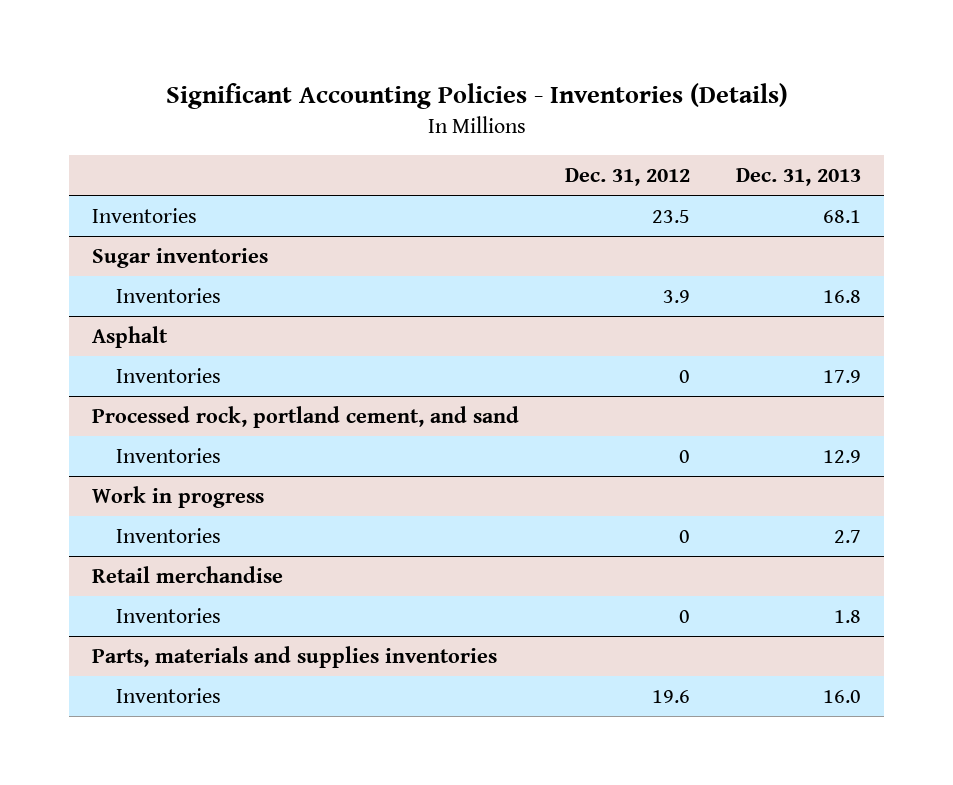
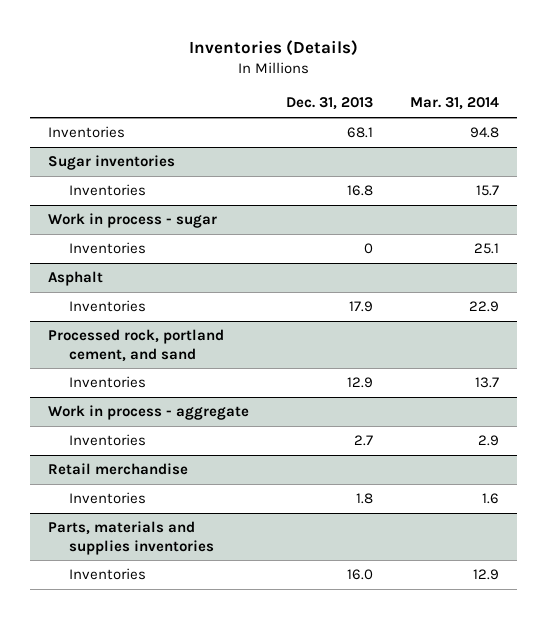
[165,83,788,110] Significant Accounting Policies - Inventories (Details) -> [188,39,358,56] Inventories (Details)
[565,167,691,186] Dec. 31, 2012 -> none
none -> [409,97,499,111] Mar. 31, 2014
none -> [48,213,218,229] Work in process - sugar
none -> [69,242,147,255] Inventories
[92,485,265,508] Work in progress -> none
none -> [48,405,250,421] Work in process - aggregate

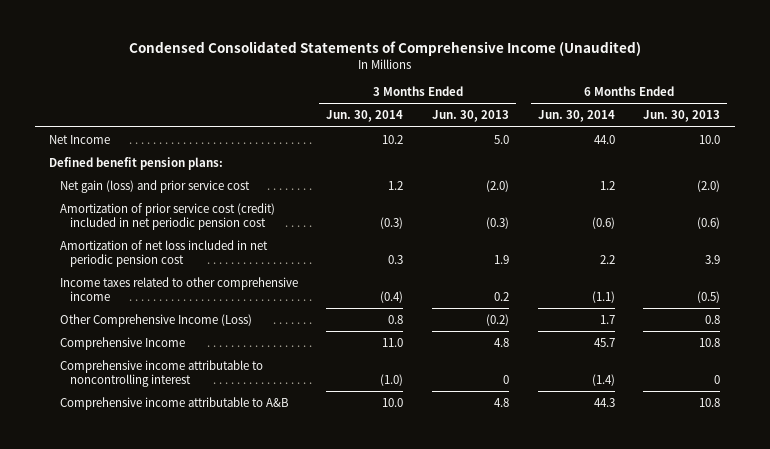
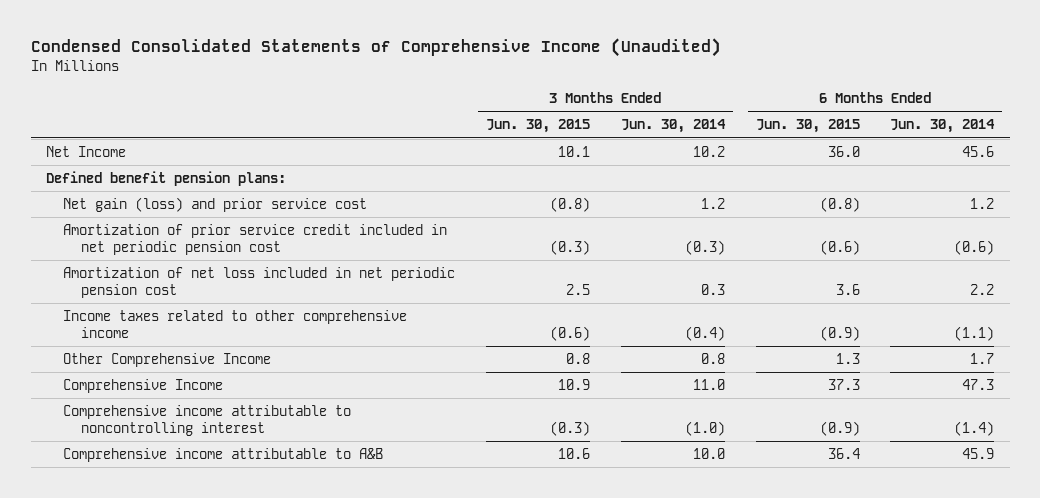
[432,110,510,123] Jun. 30, 2013 -> none
[643,110,721,123] Jun. 30, 2013 -> none
none -> [486,119,591,134] Jun. 30, 2015
none -> [755,119,860,134] Jun. 30, 2015
[593,134,615,144] 44.0 -> [962,145,995,157] 45.6
[59,202,275,231] Amortization of prior service cost (credit) included in net periodic pension cost -> [63,223,448,255] Amortization of prior service credit included in net periodic pension cost
[59,313,252,327] Other Comprehensive Income (Loss) -> [63,352,272,367] Other Comprehensive Income
[593,337,615,347] 45.7 -> [962,378,995,390] 47.3
[593,397,615,407] 44.3 -> [962,447,995,459] 45.9

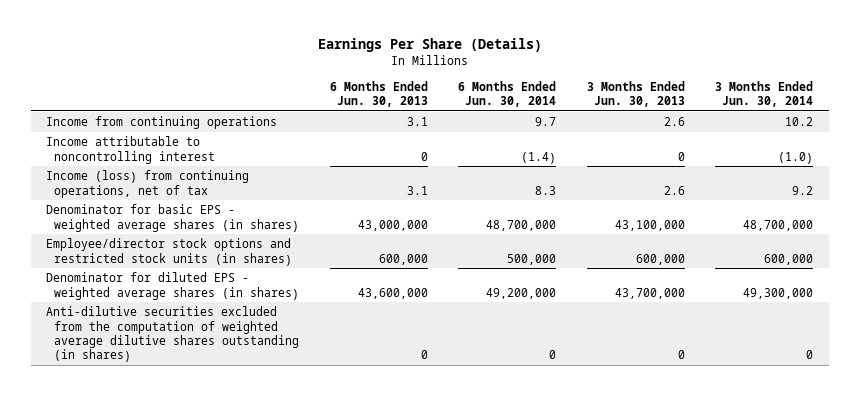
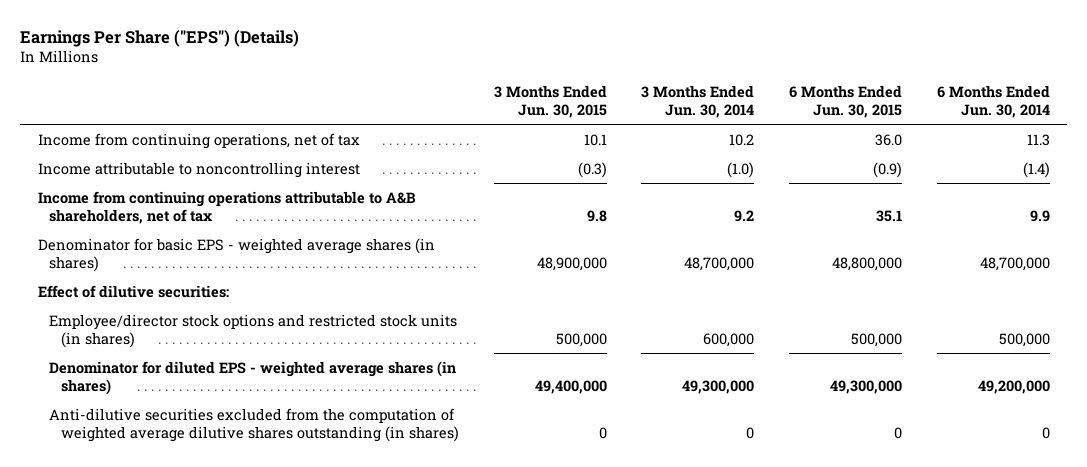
[317,37,542,52] Earnings Per Share (Details) -> [20,29,300,47] Earnings Per Share ("EPS") (Details)
[329,80,428,107] 6 Months Ended Jun. 30, 2013 -> none
[586,80,685,107] 3 Months Ended Jun. 30, 2013 -> none
none -> [493,84,607,118] 3 Months Ended Jun. 30, 2015
none -> [789,84,903,118] 6 Months Ended Jun. 30, 2015
[46,116,278,130] Income from continuing operations -> [37,132,360,149] Income from continuing operations, net of tax
[535,117,557,127] 9.7 -> [1026,133,1050,146] 11.3
[46,170,250,198] Income (loss) from continuing operations, net of tax -> [37,190,416,224] Income from continuing operations attributable to A&B shareholders, net of tax
[535,185,557,195] 8.3 -> [1029,209,1050,222] 9.9
none -> [37,284,229,298] Effect of dilutive securities:

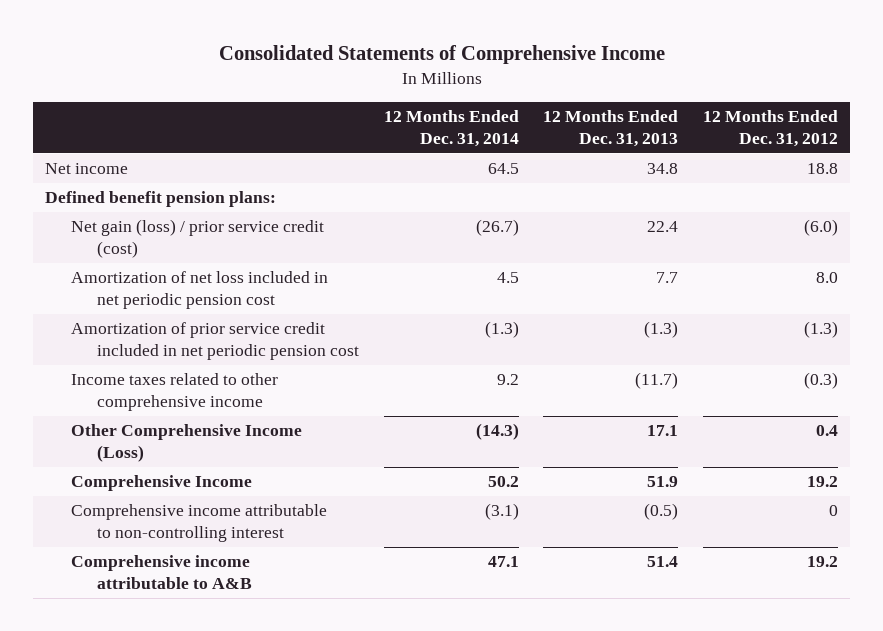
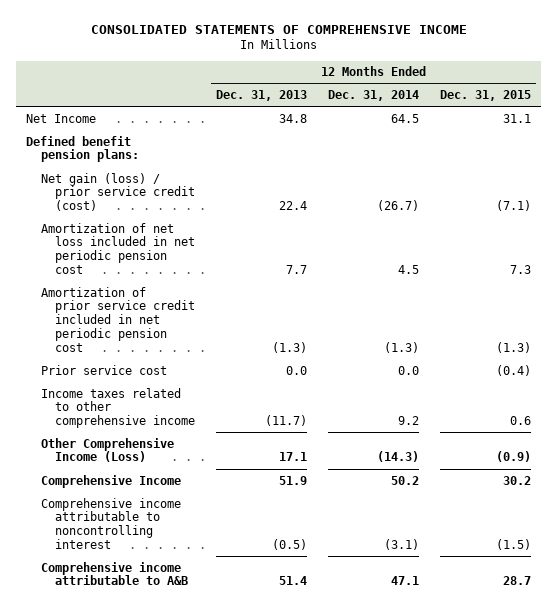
[218,45,665,65] Consolidated Statements of Comprehensive Income -> [90,24,467,34] CONSOLIDATED STATEMENTS OF COMPREHENSIVE INCOME
[702,110,838,148] 12 Months Ended Dec. 31, 2012 -> none
none -> [440,89,532,101] Dec. 31, 2015
[45,163,129,175] Net income -> [26,113,97,123] Net Income
none -> [40,364,167,375] Prior service cost
[71,504,328,543] Comprehensive income attributable to non-controlling interest -> [40,497,181,550] Comprehensive income attributable to noncontrolling interest

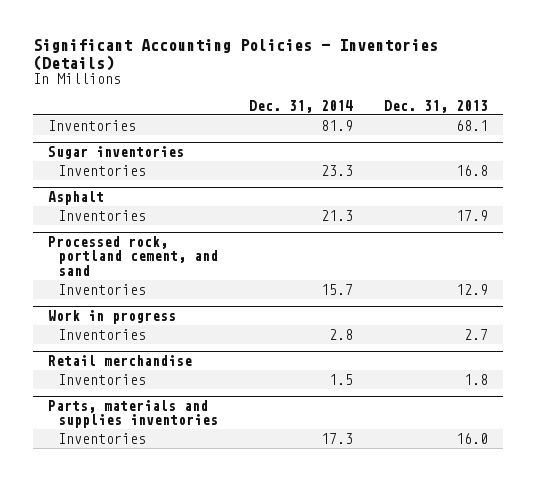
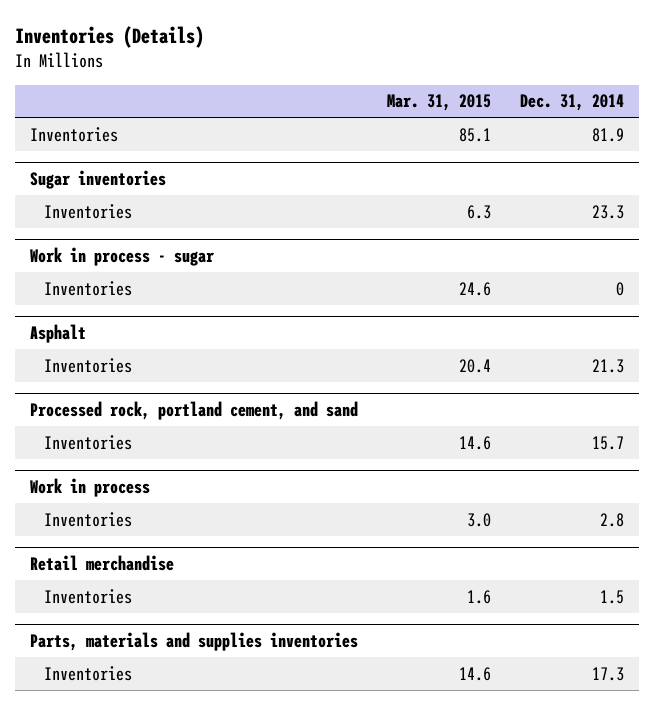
[32,38,438,71] Significant Accounting Policies - Inventories (Details) -> [15,25,205,48] Inventories (Details)
[383,99,488,113] Dec. 31, 2013 -> none
none -> [387,94,492,112] Mar. 31, 2015
none -> [29,247,214,267] Work in process - sugar
none -> [43,280,132,296] Inventories
[48,309,177,324] Work in progress -> [29,478,150,498] Work in process

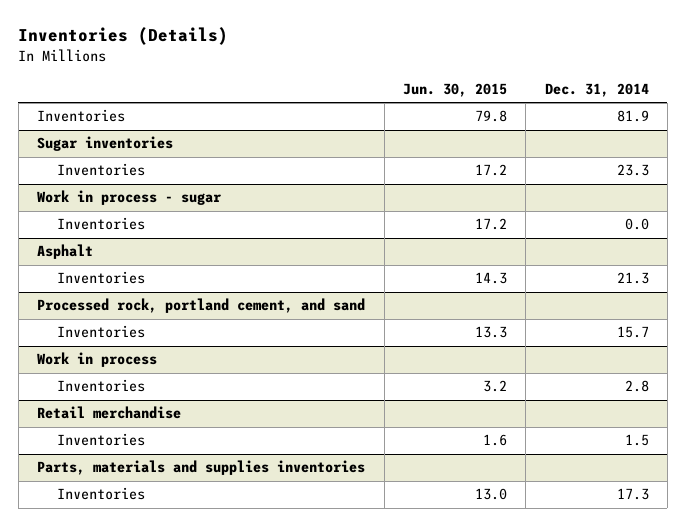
[387,94,492,112] Mar. 31, 2015 -> none
none -> [402,83,507,98] Jun. 30, 2015
[616,281,625,296] 0 -> [624,218,649,231] 0.0

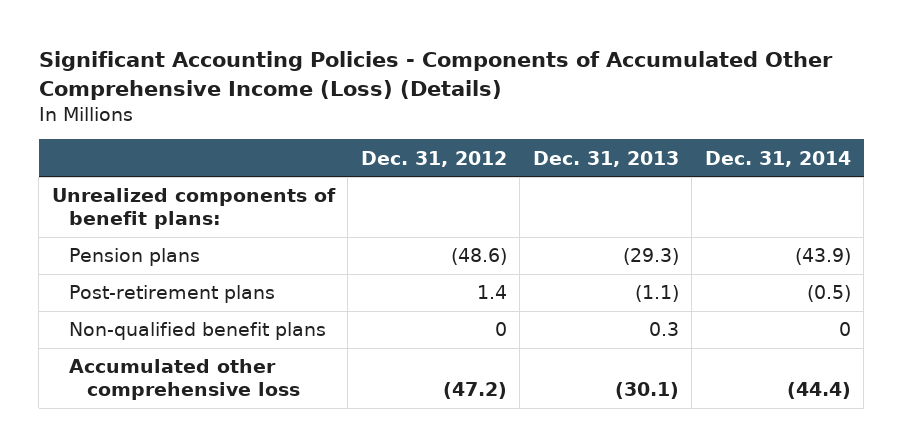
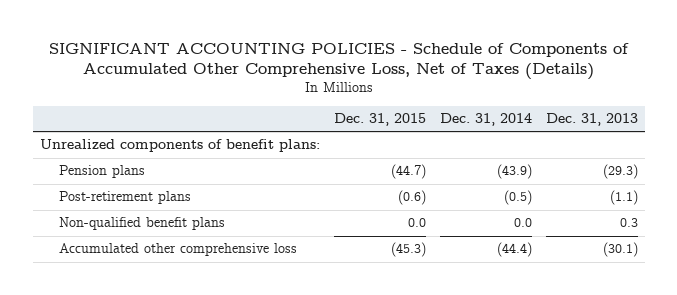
[38,51,833,100] Significant Accounting Policies - Components of Accumulated Other Comprehensive Income (Loss) (Details) -> [48,42,629,81] SIGNIFICANT ACCOUNTING POLICIES - Schedule of Components of Accumulated Other Comprehensive Loss, Net of Taxes (Details)
[360,150,507,167] Dec. 31, 2012 -> none
none -> [333,113,426,127] Dec. 31, 2015
[838,322,851,337] 0 -> [513,218,532,228] 0.0

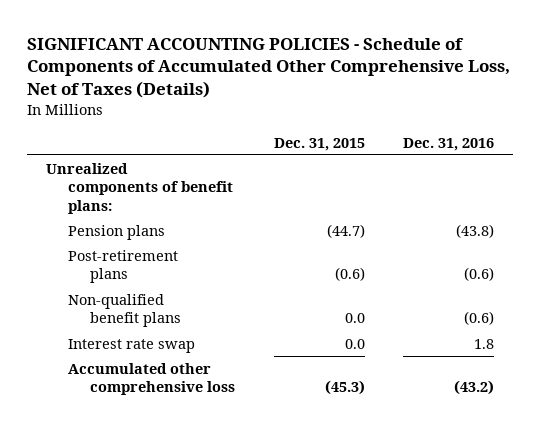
[439,113,532,127] Dec. 31, 2014 -> none
[545,113,638,127] Dec. 31, 2013 -> none
none -> [403,137,495,151] Dec. 31, 2016
none -> [68,338,196,353] Interest rate swap

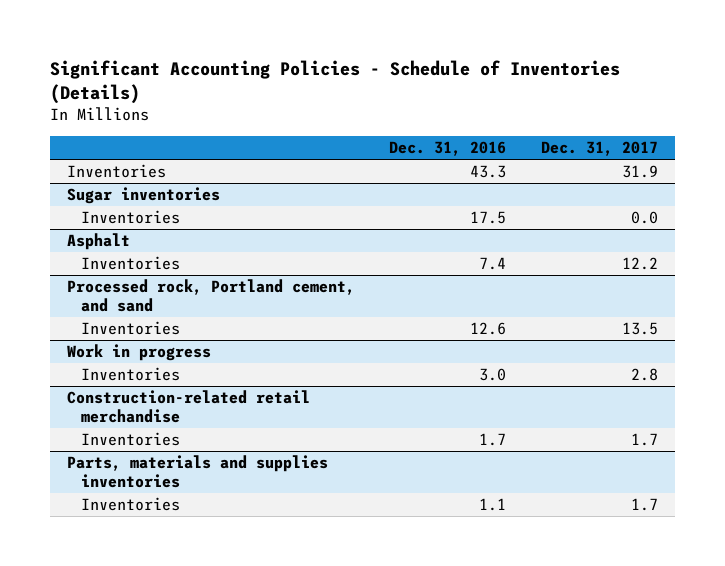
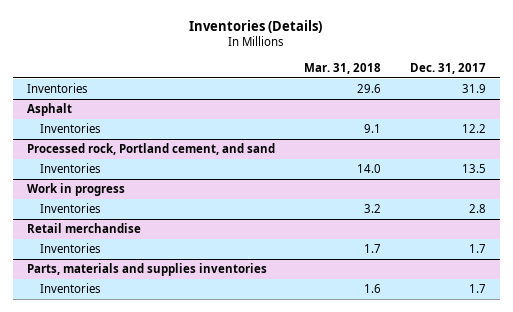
[49,59,620,105] Significant Accounting Policies - Schedule of Inventories (Details) -> [189,19,323,33] Inventories (Details)
[389,141,507,157] Dec. 31, 2016 -> none
none -> [303,62,381,74] Mar. 31, 2018
[67,186,221,204] Sugar inventories -> none
[81,209,181,224] Inventories -> none
[67,389,311,423] Construction-related retail merchandise -> [27,223,142,234] Retail merchandise

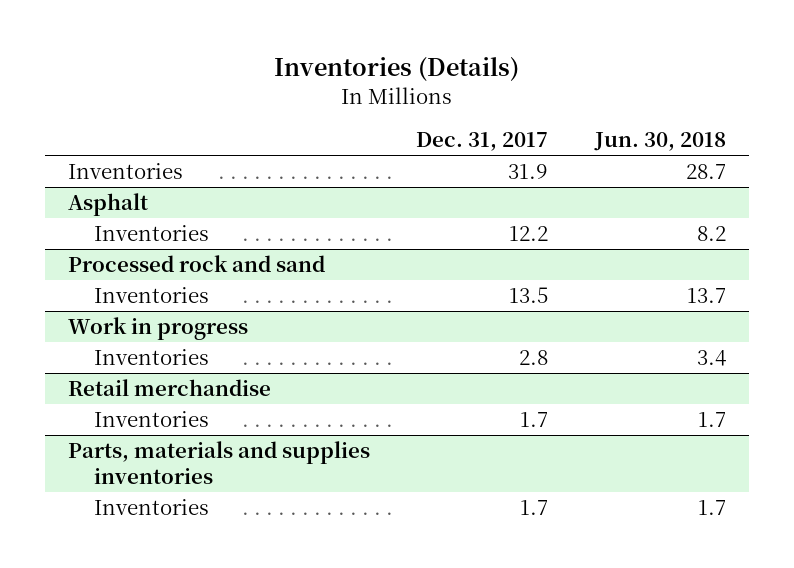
[303,62,381,74] Mar. 31, 2018 -> none
none -> [594,132,727,152] Jun. 30, 2018
[27,143,276,156] Processed rock, Portland cement, and sand -> [67,254,325,272] Processed rock and sand

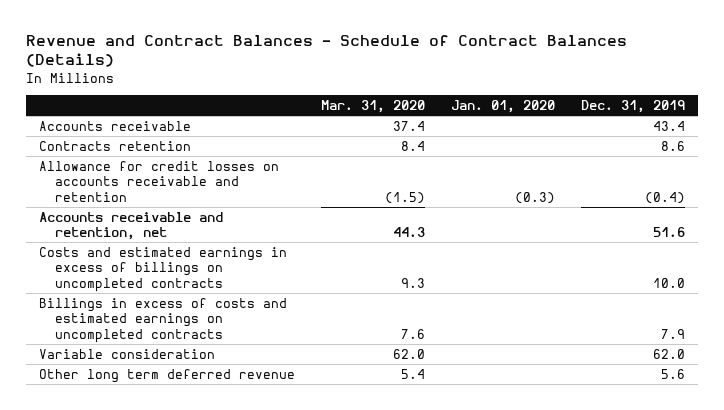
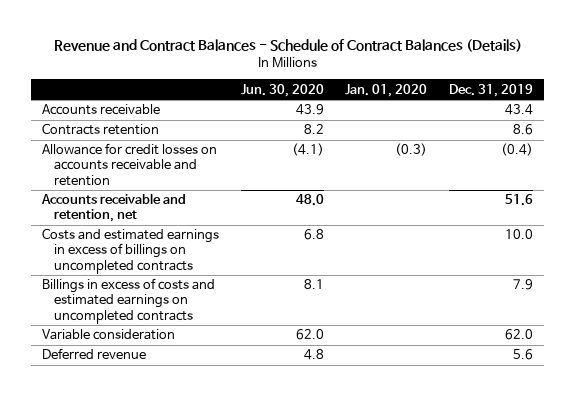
[320,100,425,114] Mar. 31, 2020 -> none
none -> [240,83,324,97] Jun. 30, 2020
[38,368,295,383] Other long term deferred revenue -> [42,348,147,360] Deferred revenue

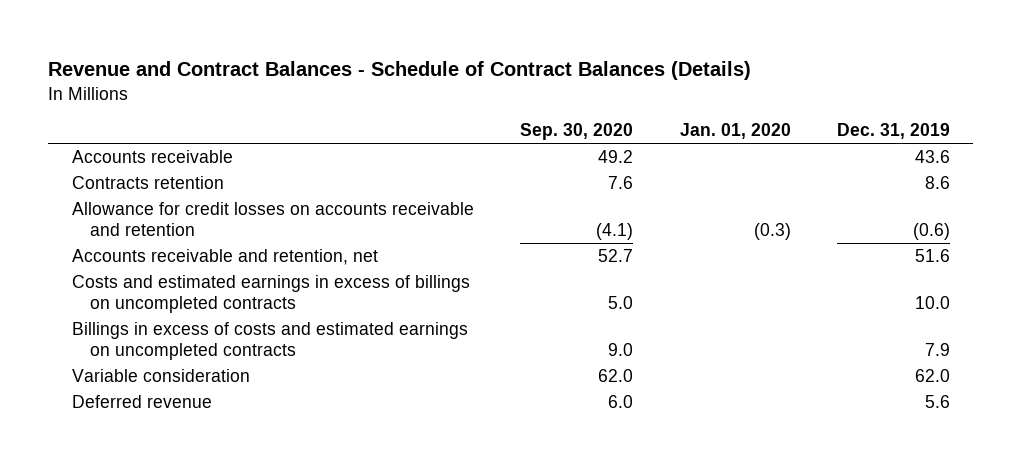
[240,83,324,97] Jun. 30, 2020 -> none
none -> [520,123,634,141] Sep. 30, 2020
[505,104,534,116] 43.4 -> [915,150,951,164] 43.6
[501,143,534,157] (0.4) -> [913,222,951,240] (0.6)

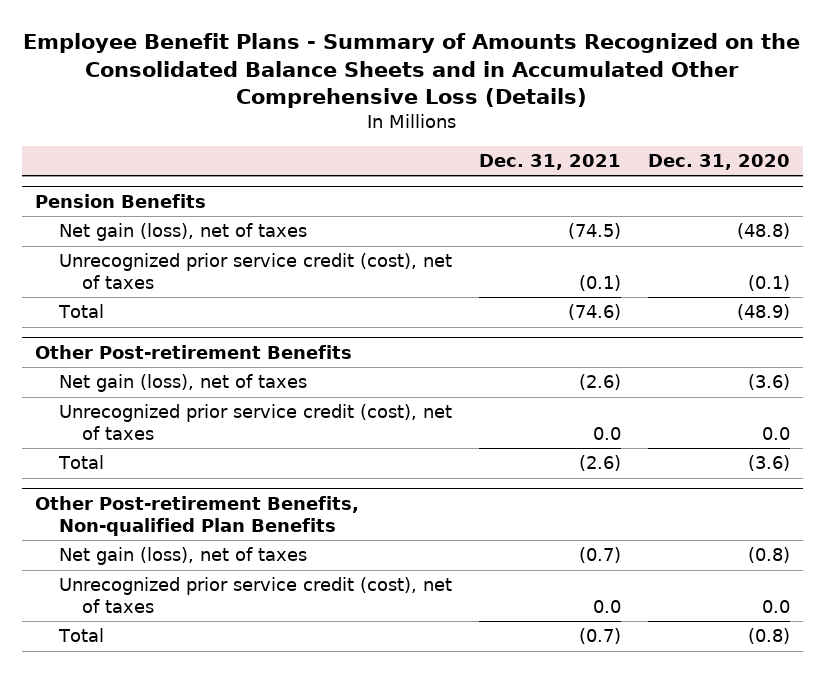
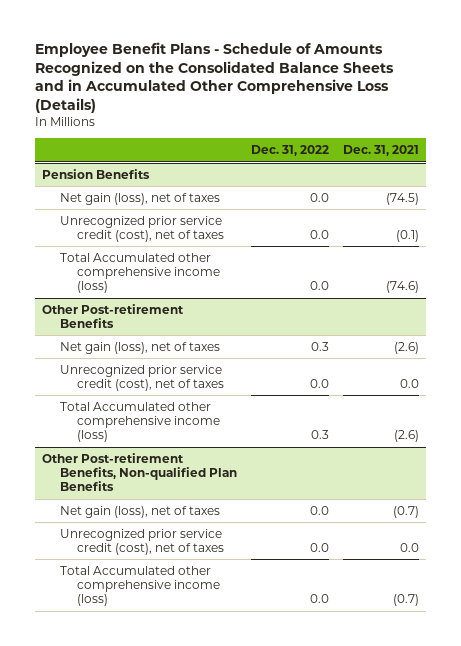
[23,33,801,109] Employee Benefit Plans - Summary of Amounts Recognized on the Consolidated Balance Sheets and in Accumulated Other Comprehensive Loss (Details) -> [35,41,395,114] Employee Benefit Plans - Schedule of Amounts Recognized on the Consolidated Balance Sheets and in Accumulated Other Comprehensive Loss (Details)
[647,153,790,170] Dec. 31, 2020 -> none
none -> [250,145,329,157] Dec. 31, 2022
[57,304,104,319] Total -> [59,252,221,294] Total Accumulated other comprehensive income (loss)
[57,455,104,470] Total -> [59,401,221,443] Total Accumulated other comprehensive income (loss)
[57,628,104,643] Total -> [59,565,221,607] Total Accumulated other comprehensive income (loss)

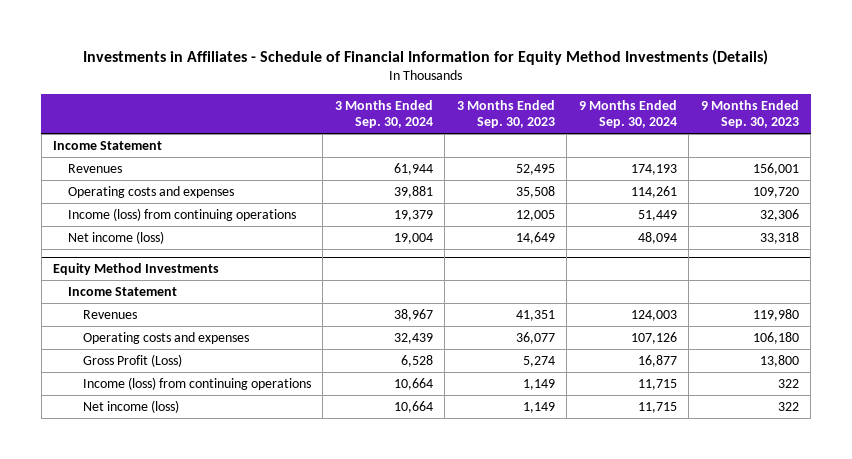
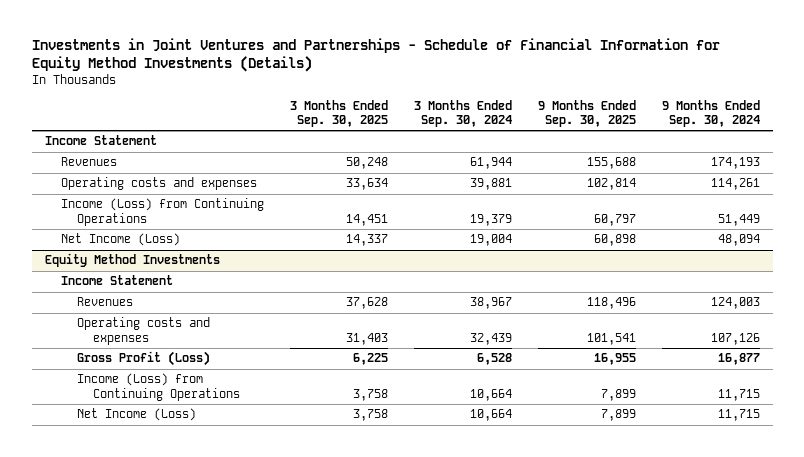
[83,50,769,66] Investments in Affiliates - Schedule of Financial Information for Equity Method Investments (Details) -> [31,37,720,72] Investments in Joint Ventures and Partnerships - Schedule of Financial Information for Equity Method Investments (Details)
[456,99,555,128] 3 Months Ended Sep. 30, 2023 -> none
[700,99,799,128] 9 Months Ended Sep. 30, 2023 -> none
none -> [289,99,388,128] 3 Months Ended Sep. 30, 2025
none -> [537,99,636,128] 9 Months Ended Sep. 30, 2025
[68,208,297,222] Income (loss) from continuing operations -> [60,198,264,226] Income (Loss) from Continuing Operations
[68,231,165,245] Net income (loss) -> [60,233,180,247] Net Income (Loss)
[82,377,311,391] Income (loss) from continuing operations -> [76,373,240,401] Income (Loss) from Continuing Operations
[82,400,179,414] Net income (loss) -> [76,408,196,422] Net Income (Loss)

